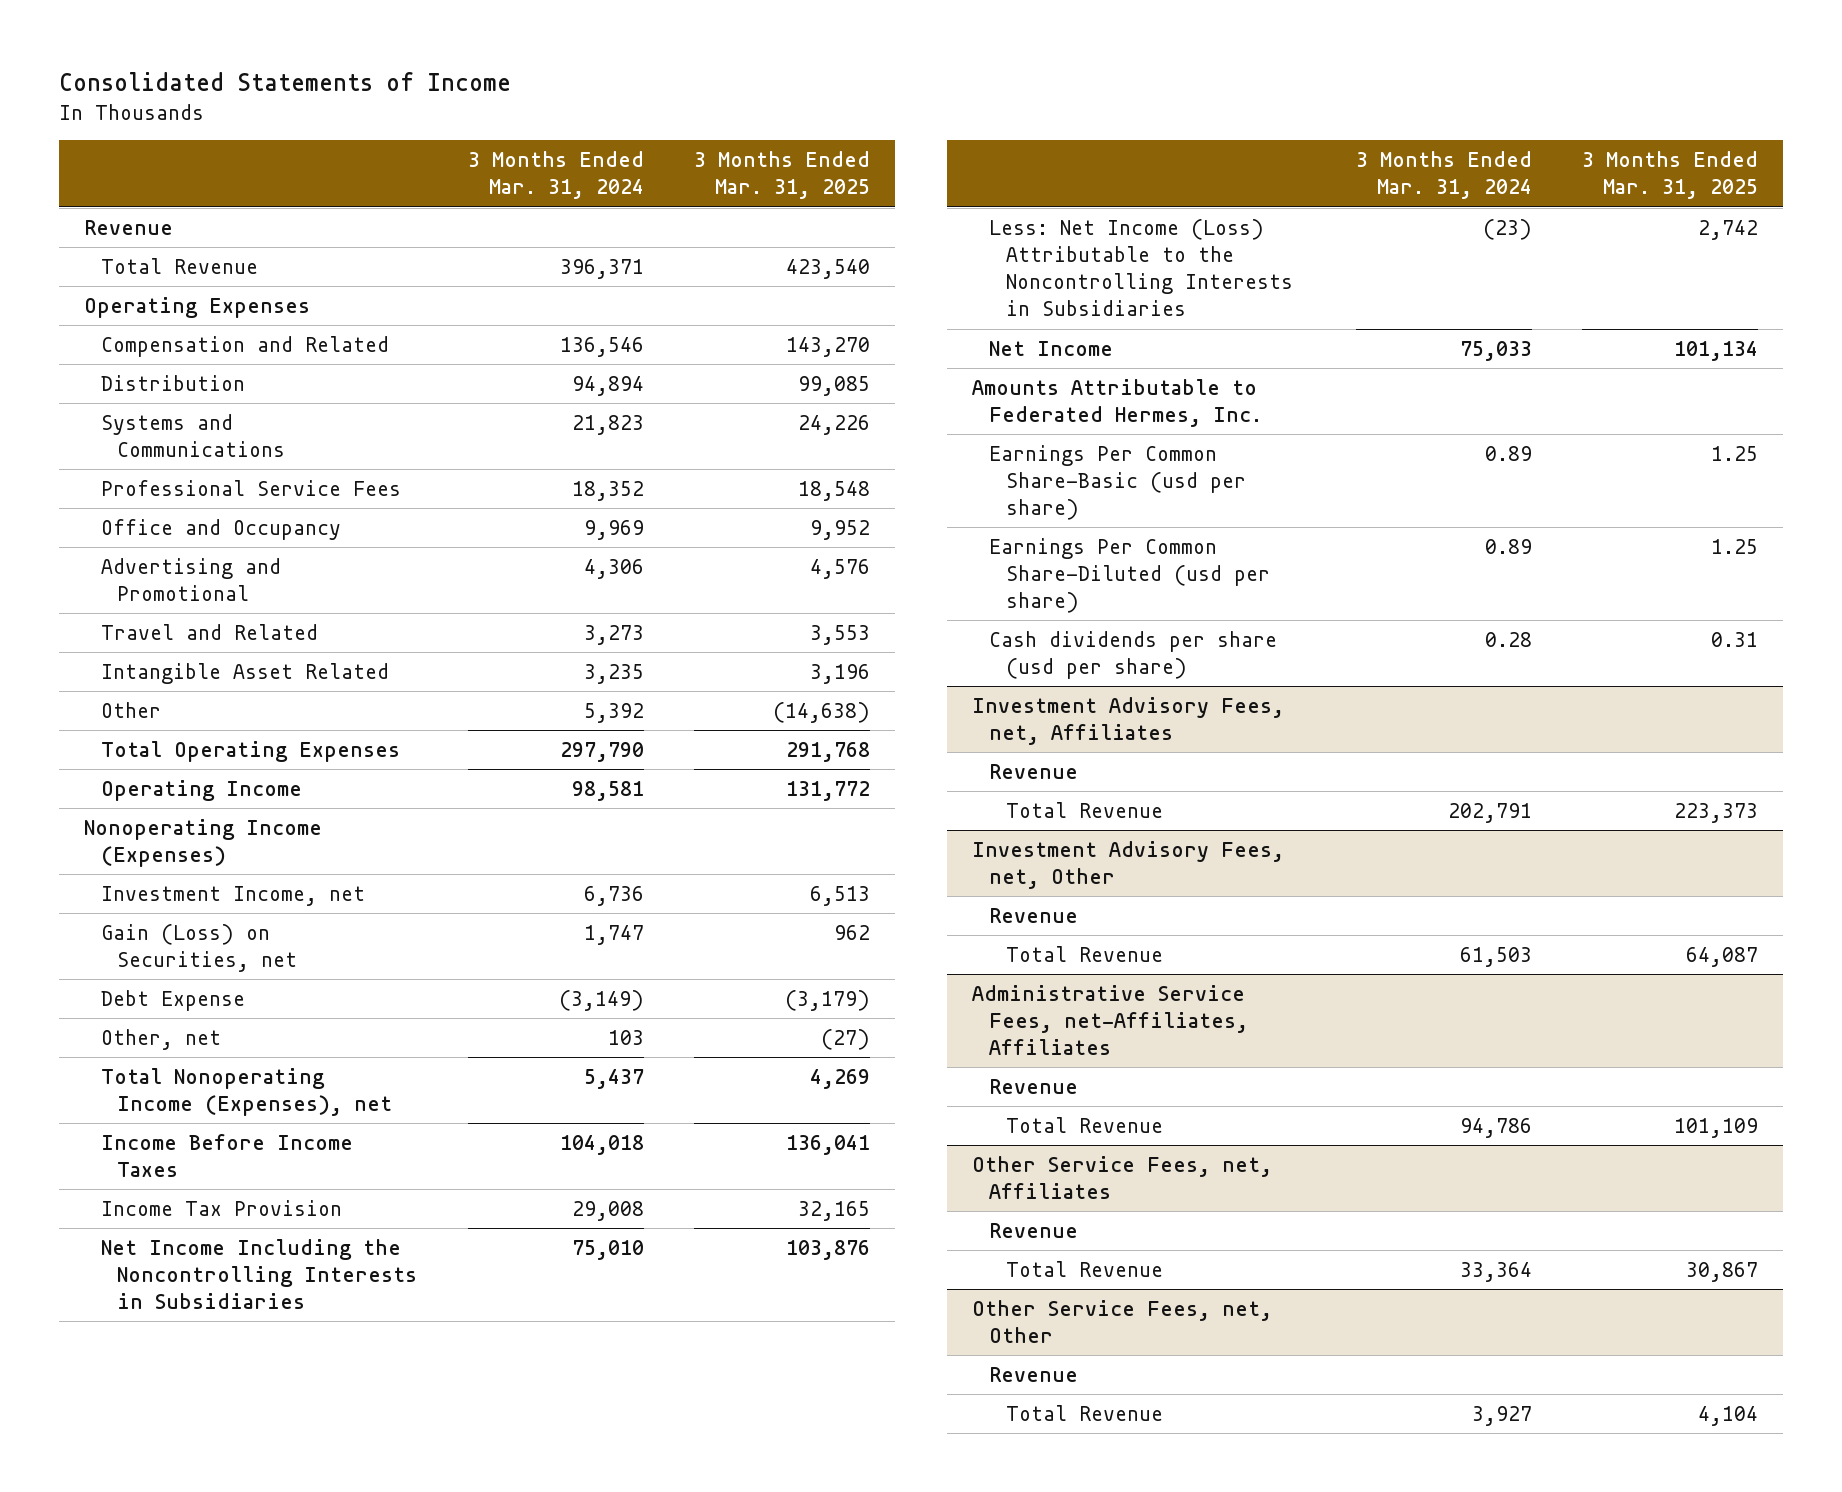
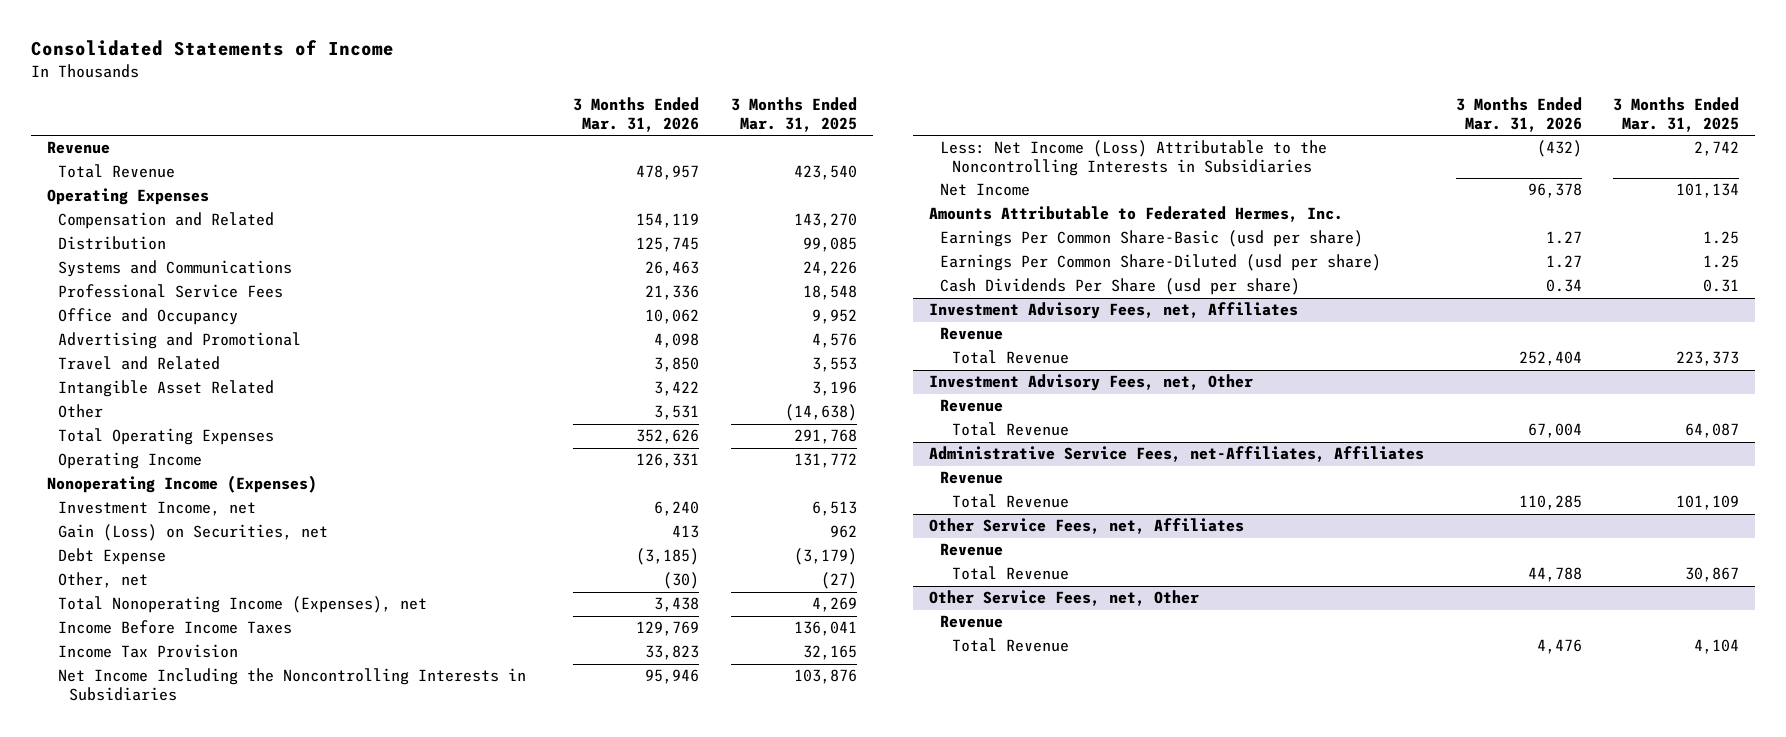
[467,151,644,200] 3 Months Ended Mar. 31, 2024 -> none
none -> [573,97,700,132] 3 Months Ended Mar. 31, 2026
[989,630,1278,679] Cash dividends per share (usd per share) -> [940,278,1301,296] Cash Dividends Per Share (usd per share)

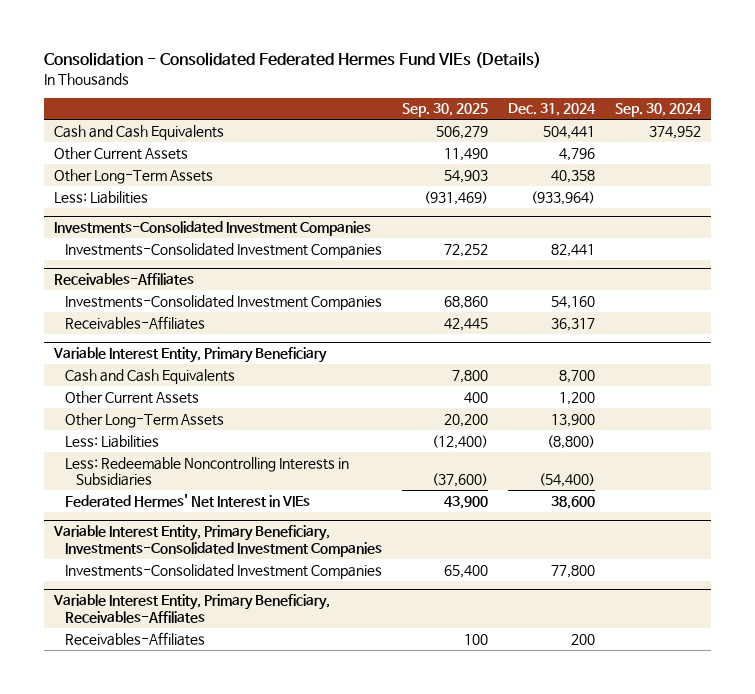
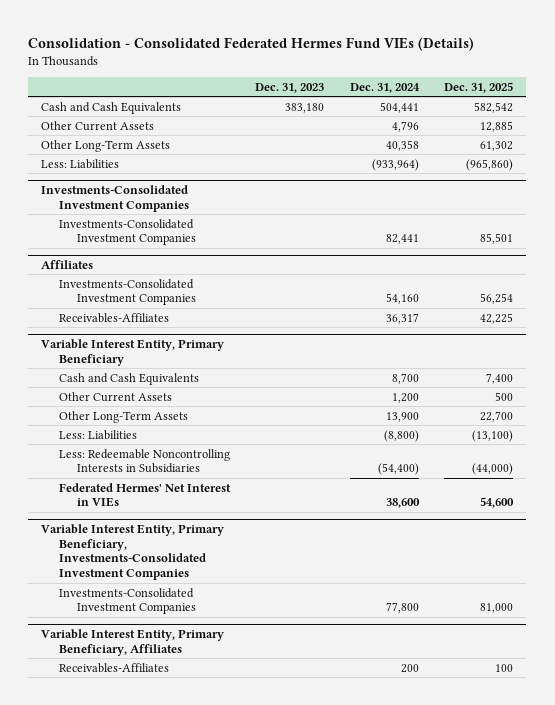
[402,103,489,118] Sep. 30, 2025 -> none
[615,103,703,118] Sep. 30, 2024 -> none
none -> [255,83,325,94] Dec. 31, 2023
none -> [444,82,514,94] Dec. 31, 2025
[53,273,194,286] Receivables-Affiliates -> [41,259,94,269] Affiliates
[52,594,330,623] Variable Interest Entity, Primary Beneficiary, Receivables-Affiliates -> [41,628,225,656] Variable Interest Entity, Primary Beneficiary, Affiliates

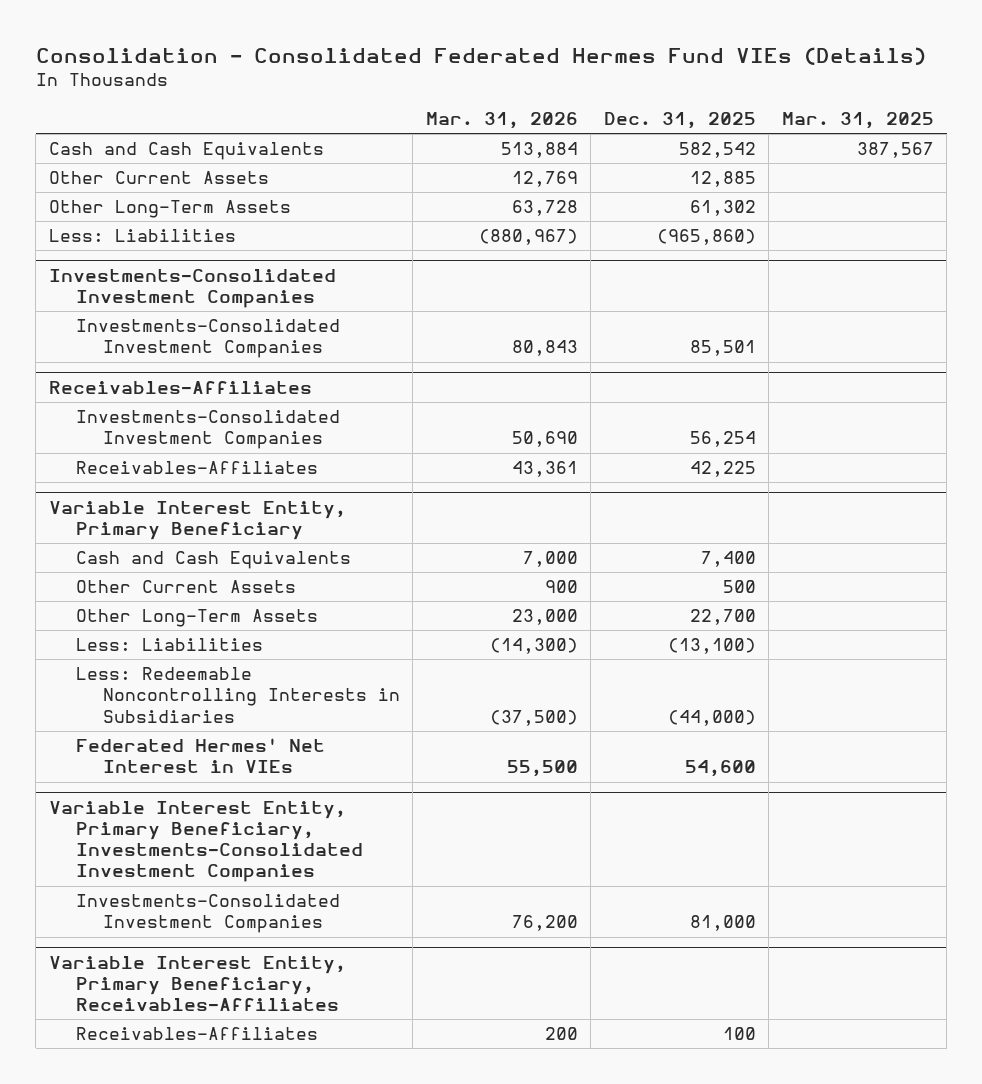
[255,83,325,94] Dec. 31, 2023 -> none
[349,83,420,94] Dec. 31, 2024 -> none
none -> [425,112,578,130] Mar. 31, 2026
none -> [781,112,934,130] Mar. 31, 2025
[41,259,94,269] Affiliates -> [48,380,312,394] Receivables-Affiliates
[41,628,225,656] Variable Interest Entity, Primary Beneficiary, Affiliates -> [48,955,346,1012] Variable Interest Entity, Primary Beneficiary, Receivables-Affiliates

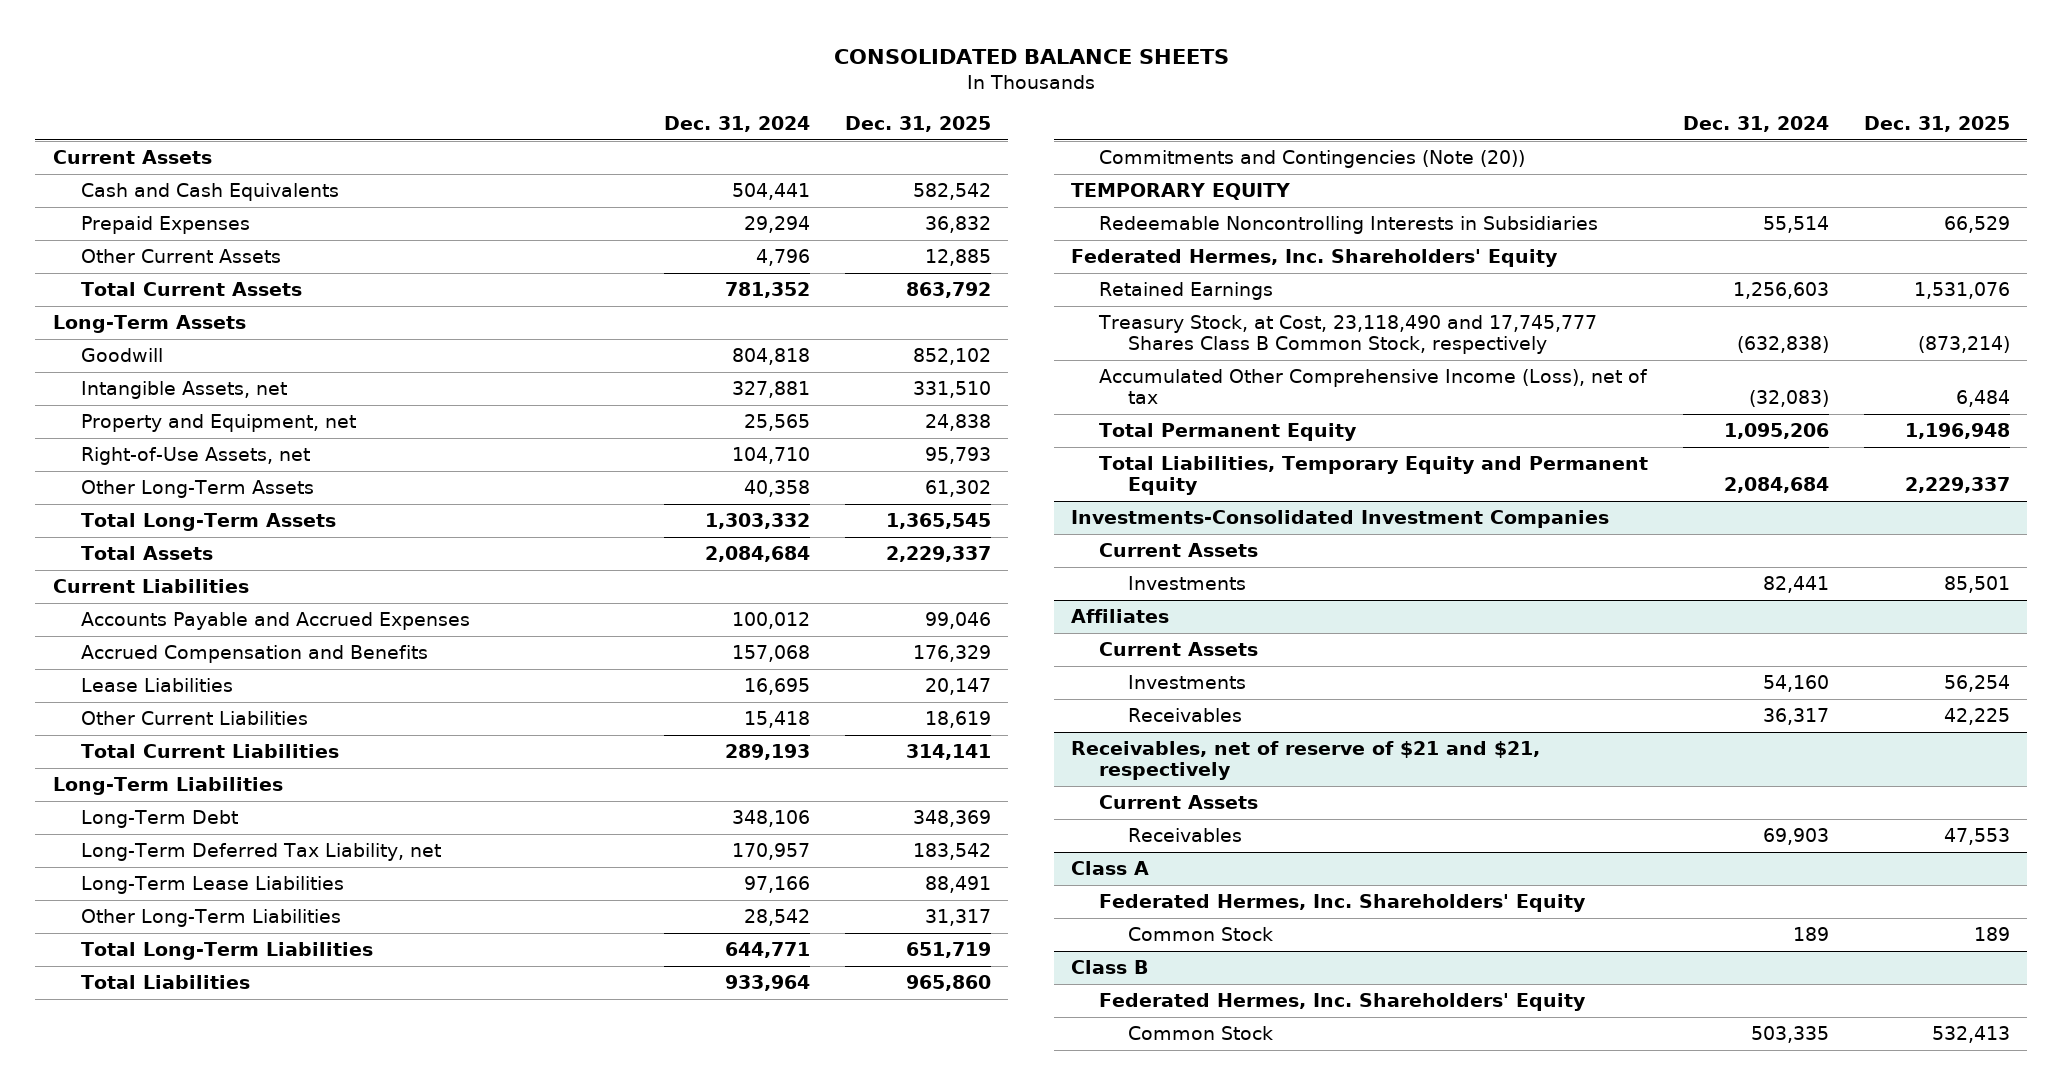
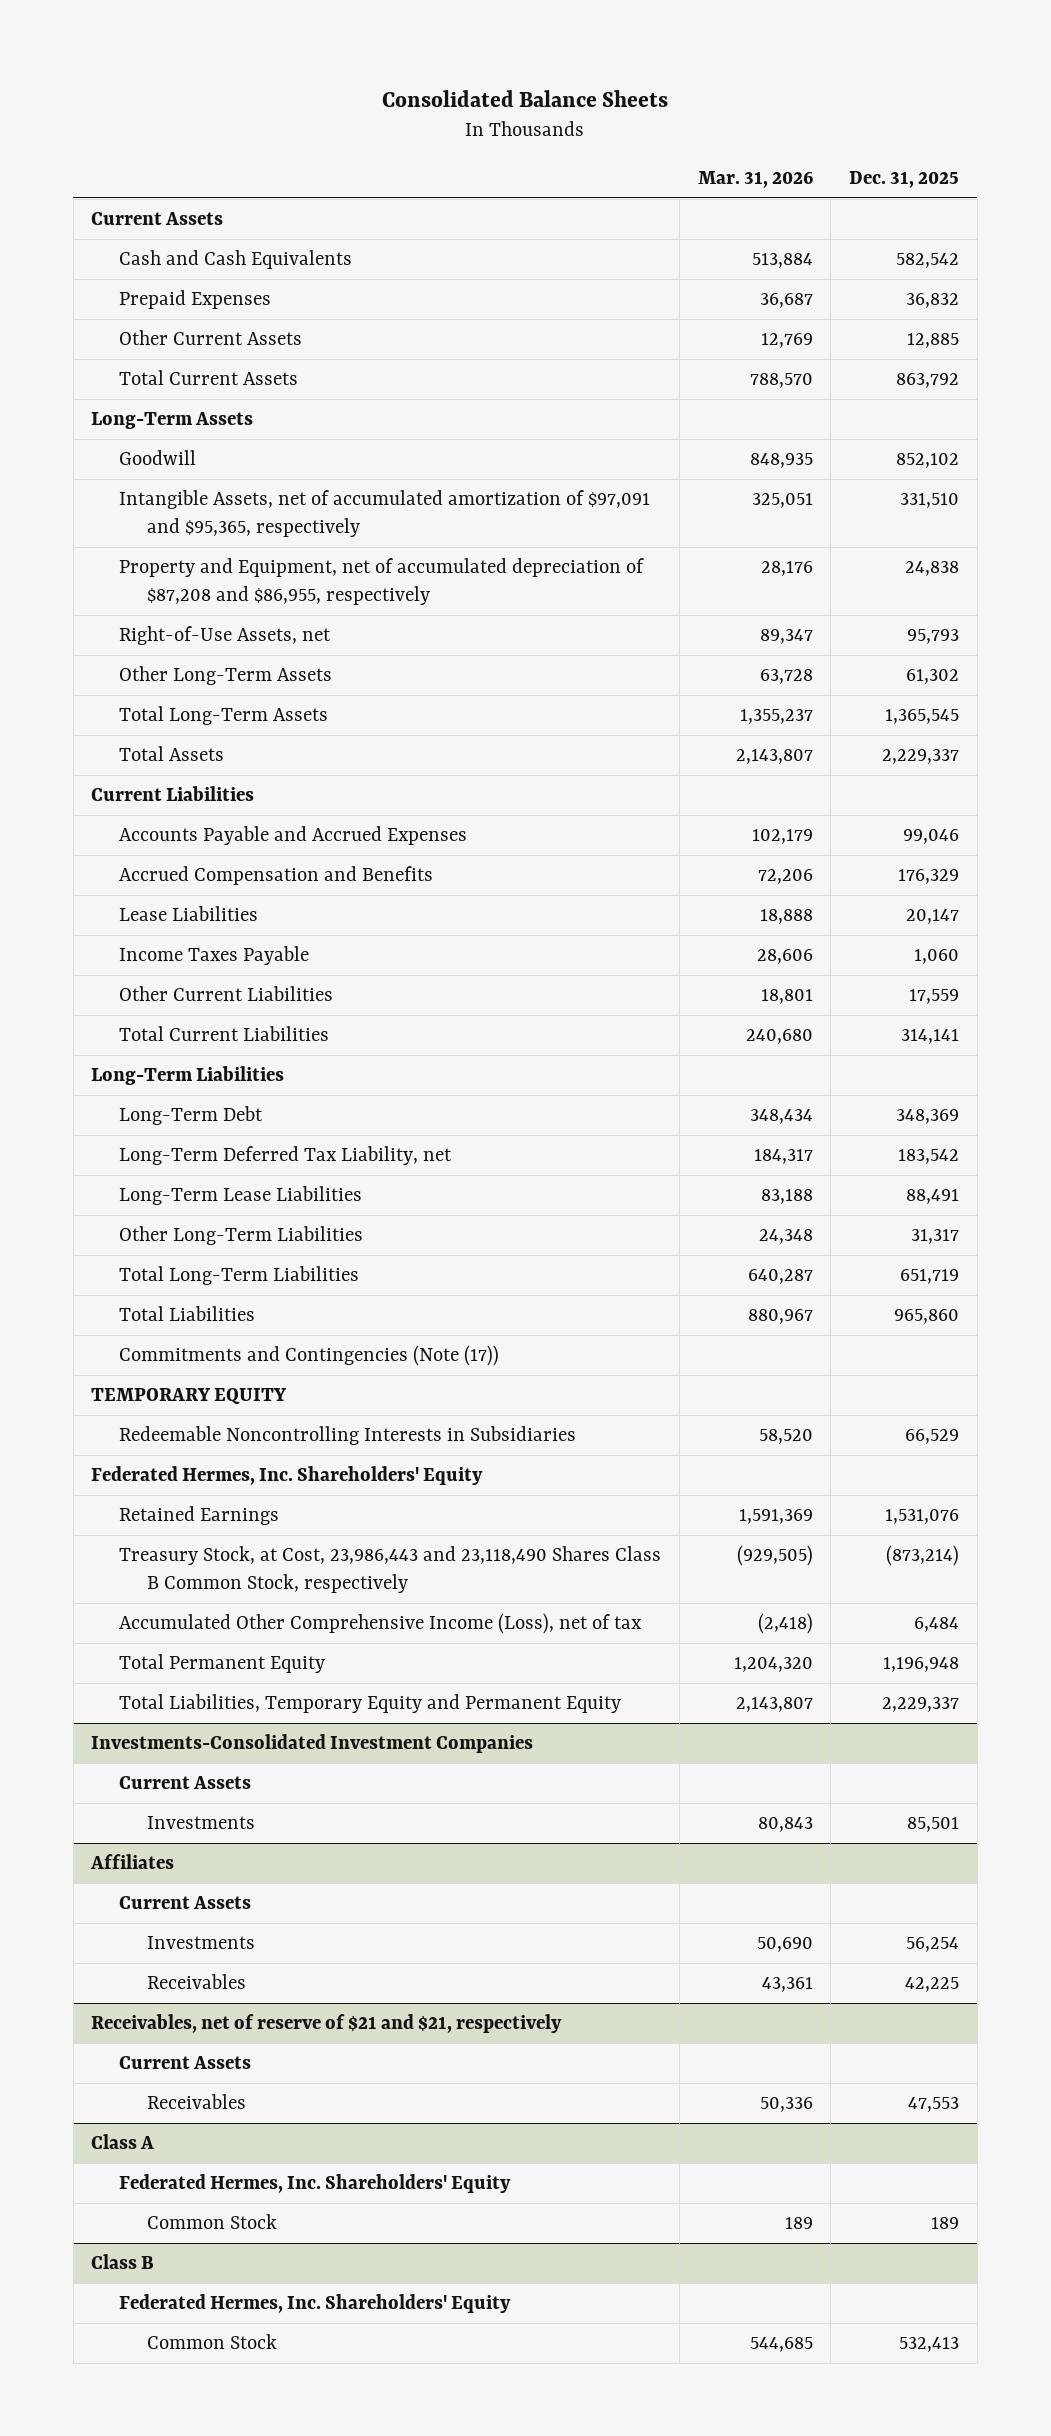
[834,48,1230,64] CONSOLIDATED BALANCE SHEETS -> [382,89,669,107] Consolidated Balance Sheets
[664,116,811,133] Dec. 31, 2024 -> none
none -> [697,170,813,188] Mar. 31, 2026
[80,381,287,400] Intangible Assets, net -> [119,490,651,537] Intangible Assets, net of accumulated amortization of $97,091 and $95,365, respectively
[80,414,356,433] Property and Equipment, net -> [119,558,645,605] Property and Equipment, net of accumulated depreciation of $87,208 and $86,955, respectively
none -> [119,946,310,966] Income Taxes Payable
[924,711,991,729] 18,619 -> [909,989,960,1005] 17,559
[1099,150,1526,169] Commitments and Contingencies (Note (20)) -> [119,1345,500,1367] Commitments and Contingencies (Note (17))
[1098,315,1598,355] Treasury Stock, at Cost, 23,118,490 and 17,745,777 Shares Class B Common Stock, respectively -> [119,1546,662,1593] Treasury Stock, at Cost, 23,986,443 and 23,118,490 Shares Class B Common Stock, respectively

